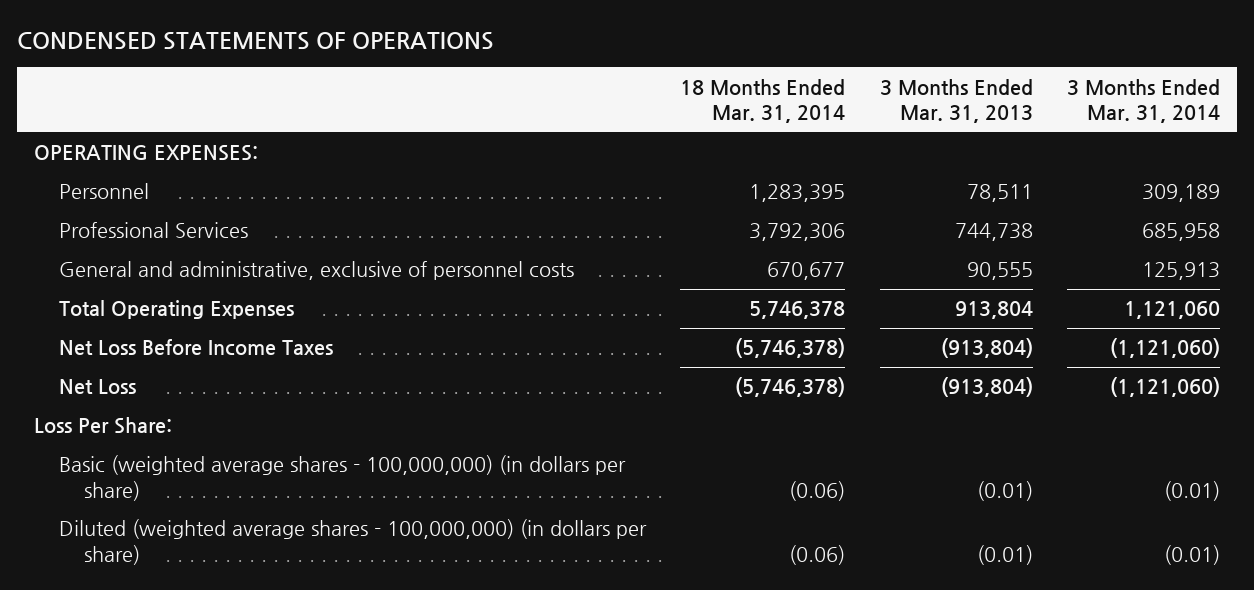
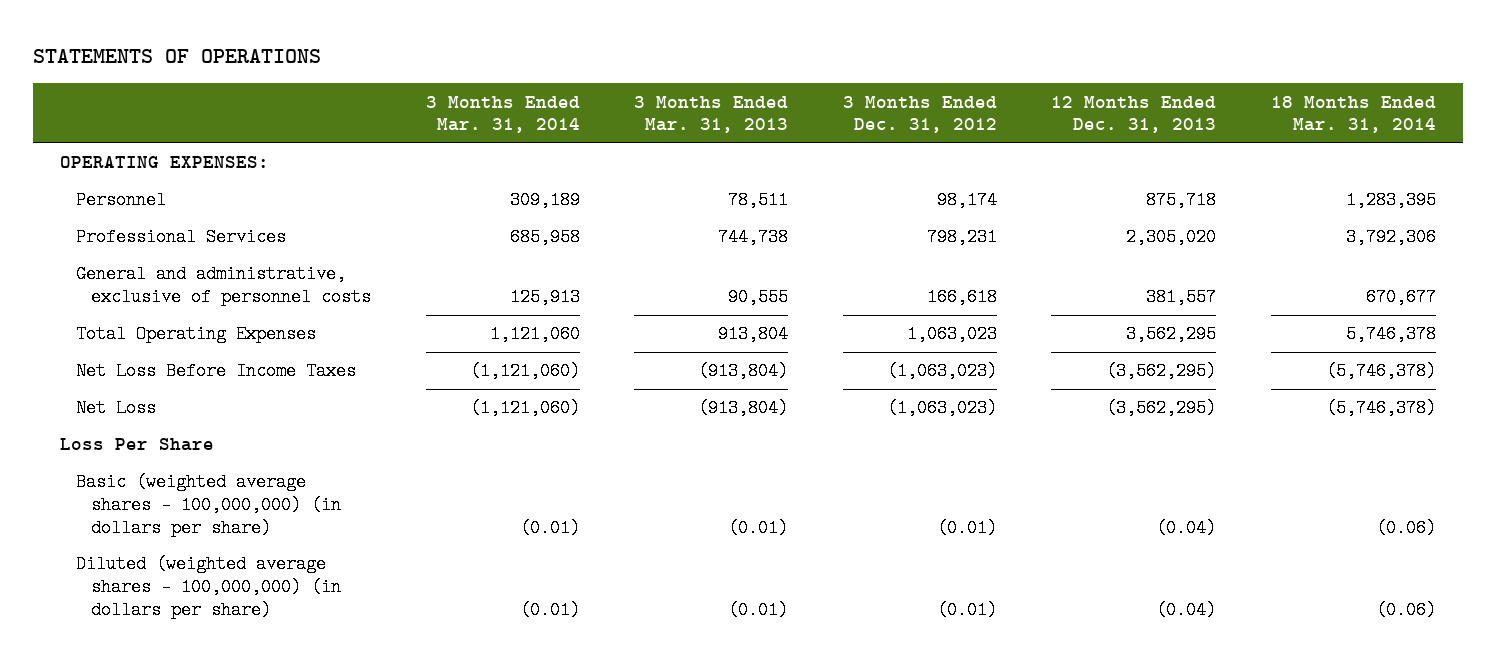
[17,31,495,50] CONDENSED STATEMENTS OF OPERATIONS -> [32,49,321,64] STATEMENTS OF OPERATIONS
none -> [842,95,997,134] 3 Months Ended Dec. 31, 2012
none -> [1051,95,1217,134] 12 Months Ended Dec. 31, 2013
[34,417,173,435] Loss Per Share: -> [60,438,215,452] Loss Per Share

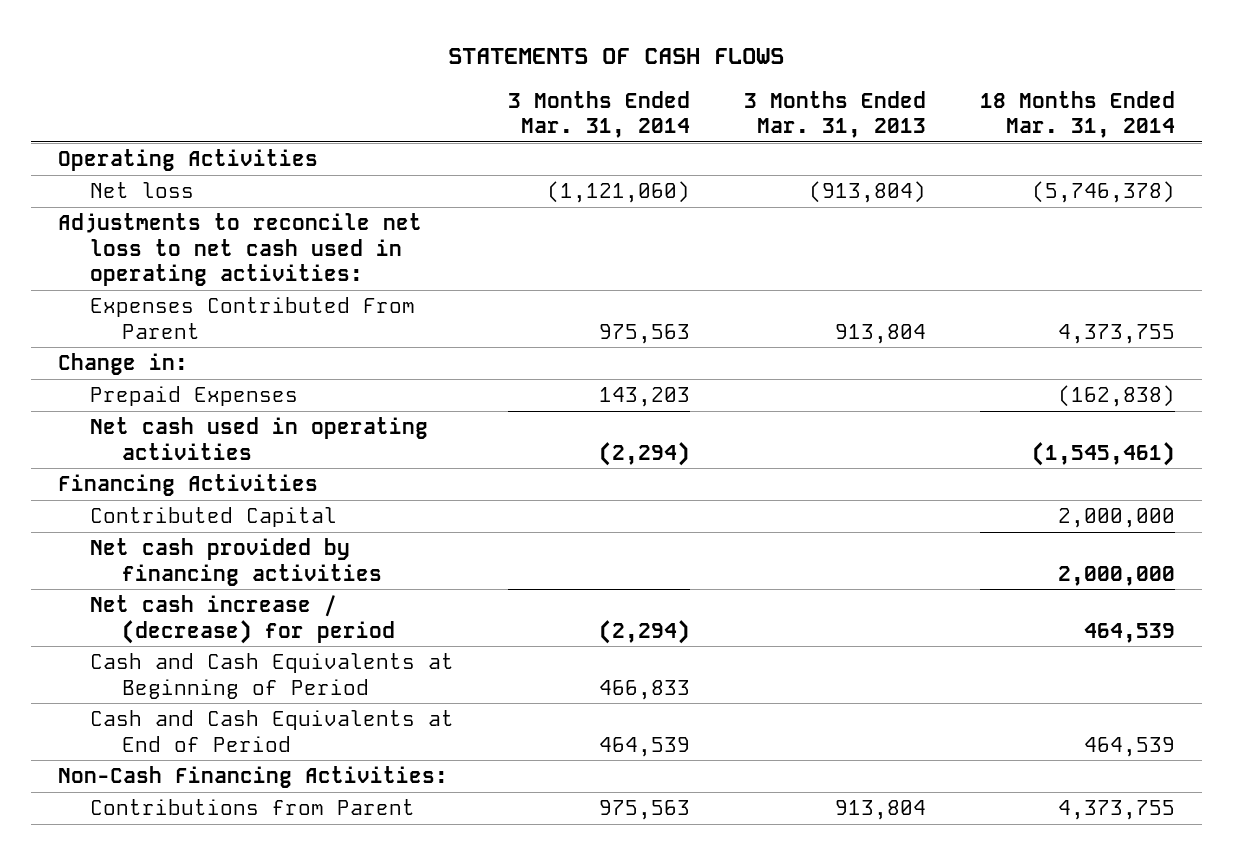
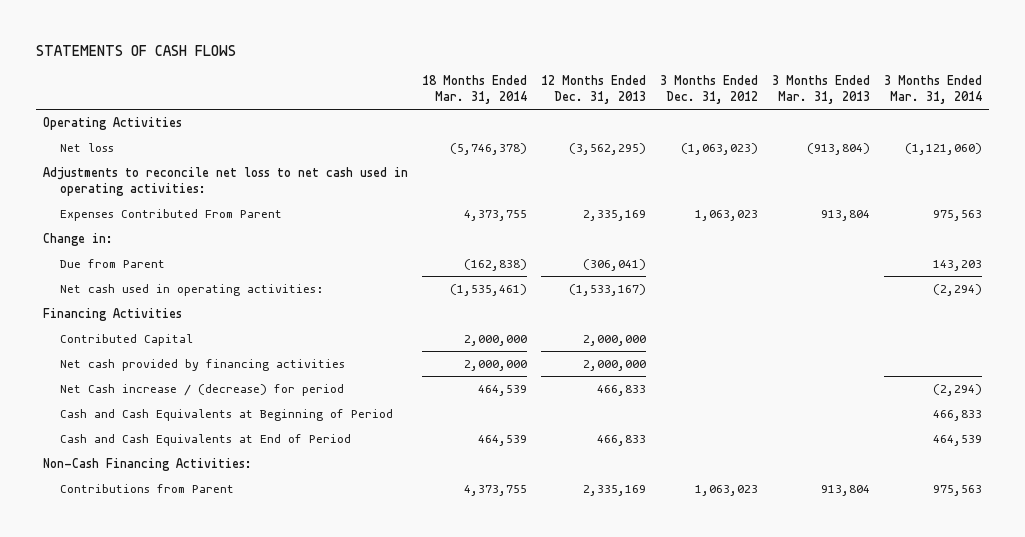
none -> [540,74,646,105] 12 Months Ended Dec. 31, 2013
none -> [659,74,758,105] 3 Months Ended Dec. 31, 2012
[89,386,298,407] Prepaid Expenses -> [60,258,166,268] Due from Parent
[89,417,428,460] Net cash used in operating activities -> [60,283,324,296] Net cash used in operating activities:
[1031,441,1175,466] (1,545,461) -> [450,283,528,296] (1,535,461)
[89,595,395,644] Net cash increase / (decrease) for period -> [60,383,345,396] Net Cash increase / (decrease) for period

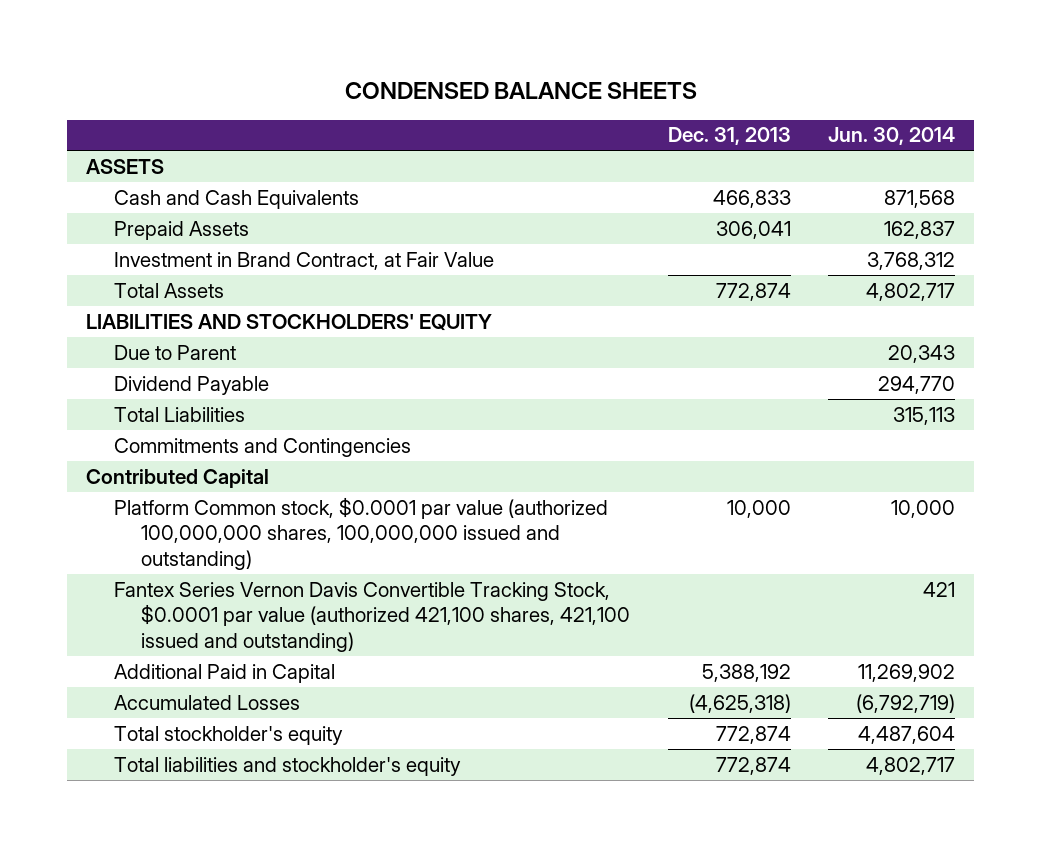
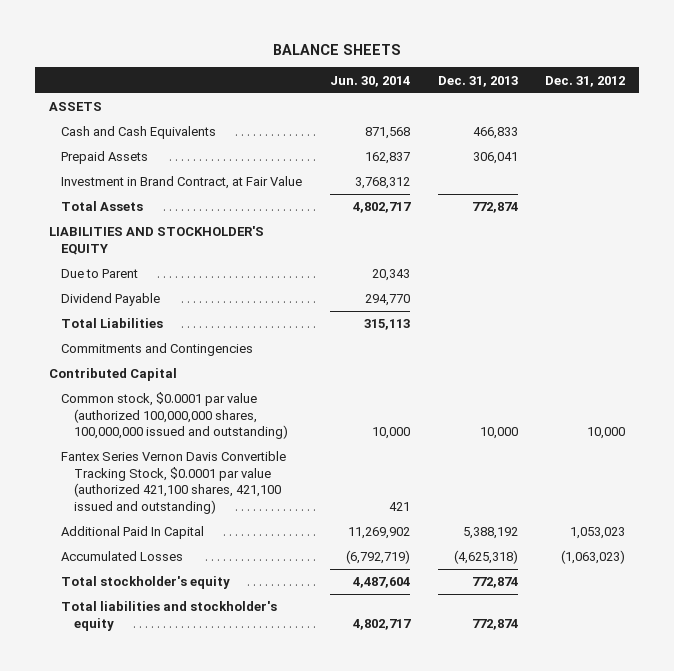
[344,82,697,100] CONDENSED BALANCE SHEETS -> [272,43,401,55] BALANCE SHEETS
none -> [545,75,626,87] Dec. 31, 2012
[86,313,493,331] LIABILITIES AND STOCKHOLDERS' EQUITY -> [48,226,264,255] LIABILITIES AND STOCKHOLDER'S EQUITY
[113,496,608,570] Platform Common stock, $0.0001 par value (authorized 100,000,000 shares, 100,000,000 issued and outstanding) -> [61,392,289,440] Common stock, $0.0001 par value (authorized 100,000,000 shares, 100,000,000 issued and outstanding)
[113,663,335,683] Additional Paid in Capital -> [61,526,205,540] Additional Paid In Capital

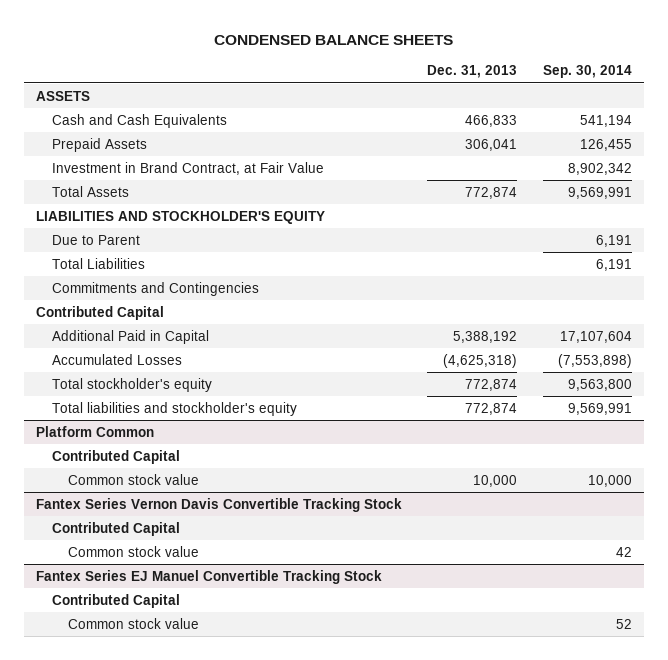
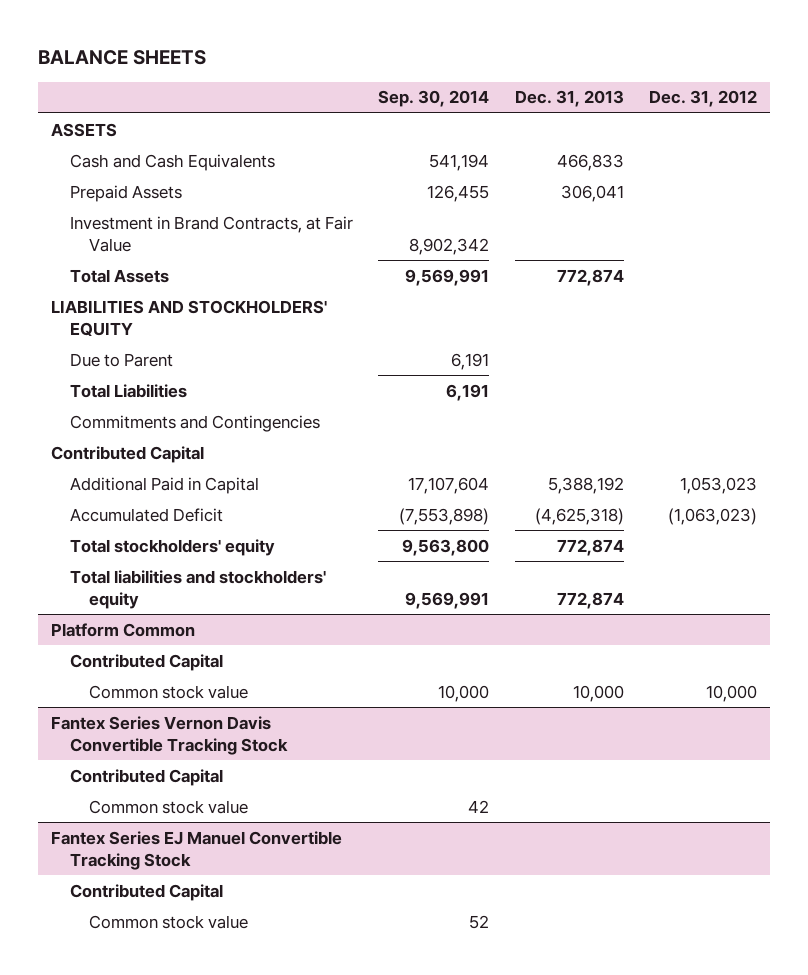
[213,34,453,45] CONDENSED BALANCE SHEETS -> [37,50,206,66] BALANCE SHEETS
none -> [649,90,758,108] Dec. 31, 2012
[52,161,325,175] Investment in Brand Contract, at Fair Value -> [69,215,353,252] Investment in Brand Contracts, at Fair Value
[36,210,326,224] LIABILITIES AND STOCKHOLDER'S EQUITY -> [50,299,327,336] LIABILITIES AND STOCKHOLDERS' EQUITY
[52,353,183,365] Accumulated Losses -> [69,507,223,522] Accumulated Deficit
[52,377,213,392] Total stockholder's equity -> [69,538,275,556] Total stockholders' equity
[52,401,298,416] Total liabilities and stockholder's equity -> [69,569,326,609] Total liabilities and stockholders' equity

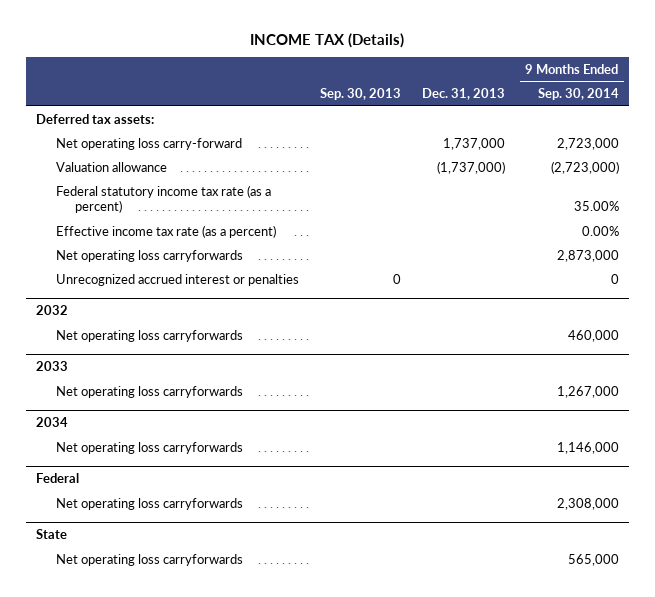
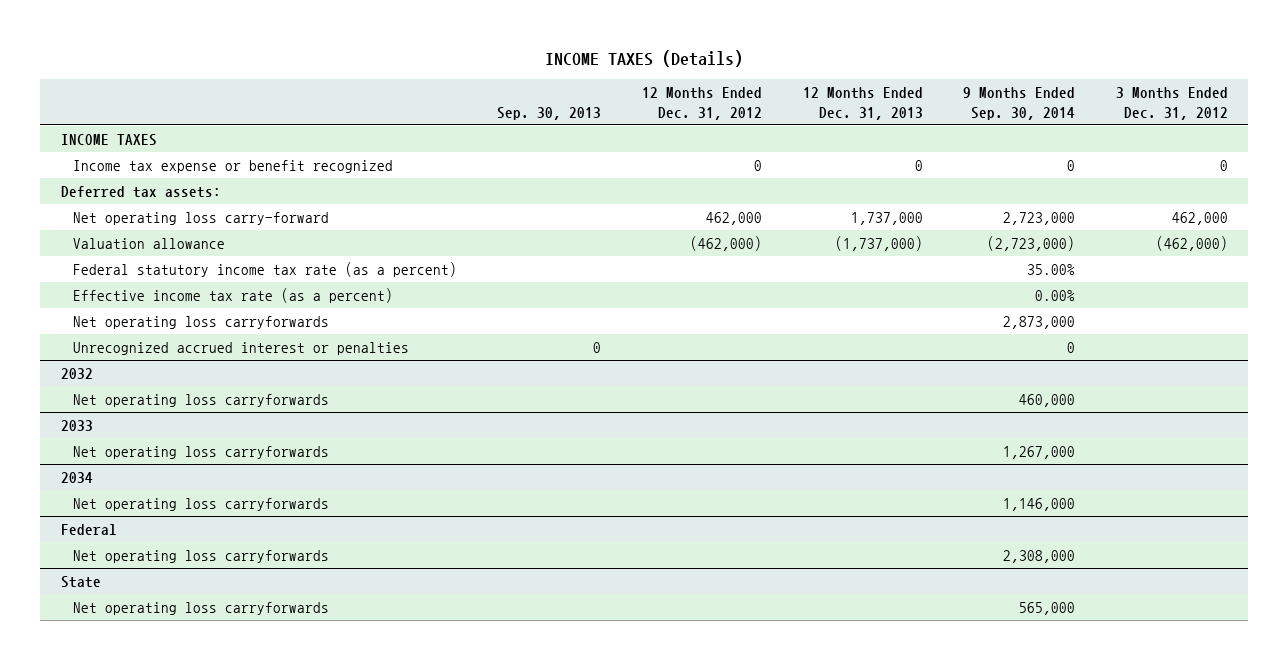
[250,32,405,48] INCOME TAX (Details) -> [545,49,744,67] INCOME TAXES (Details)
[421,88,505,101] Dec. 31, 2013 -> none
none -> [641,87,762,120] 12 Months Ended Dec. 31, 2012
none -> [802,87,923,120] 12 Months Ended Dec. 31, 2013
none -> [1115,87,1228,120] 3 Months Ended Dec. 31, 2012
none -> [60,133,157,146] INCOME TAXES
none -> [72,159,393,173] Income tax expense or benefit recognized

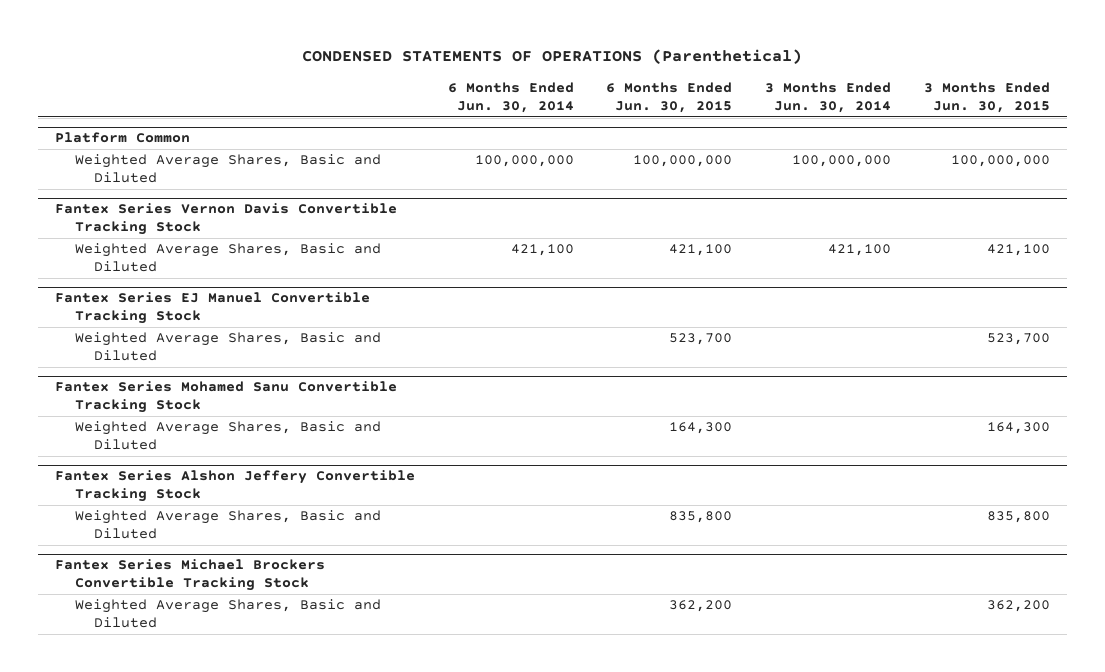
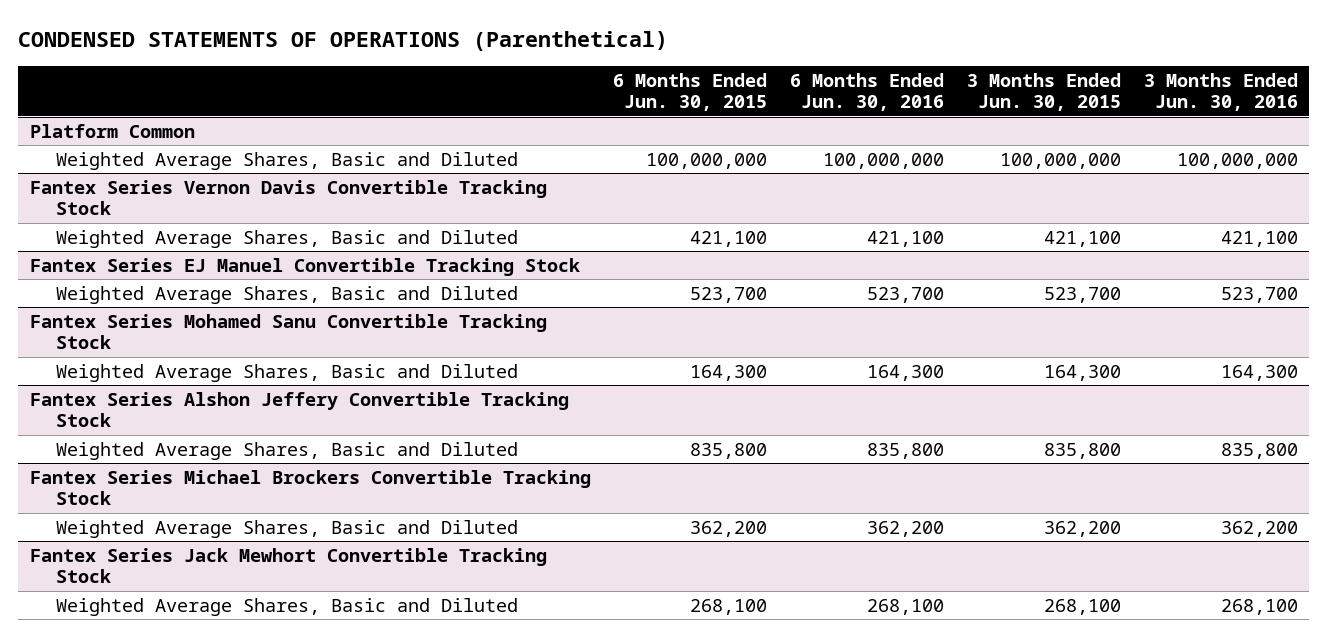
[447,81,574,113] 6 Months Ended Jun. 30, 2014 -> none
[765,81,892,113] 3 Months Ended Jun. 30, 2014 -> none
none -> [790,72,945,112] 6 Months Ended Jun. 30, 2016
none -> [1143,72,1298,112] 3 Months Ended Jun. 30, 2016
none -> [29,547,547,584] Fantex Series Jack Mewhort Convertible Tracking Stock
none -> [56,597,519,616] Weighted Average Shares, Basic and Diluted

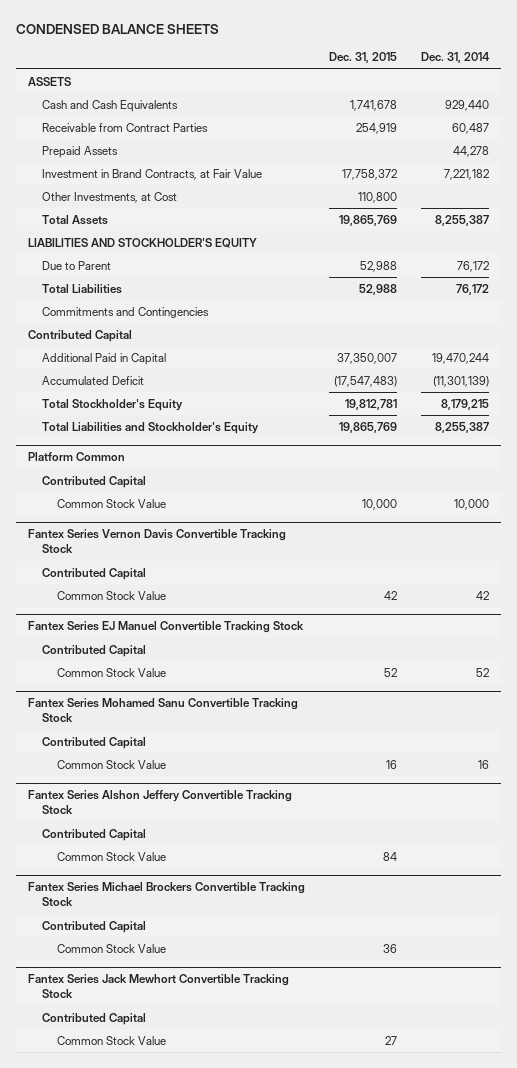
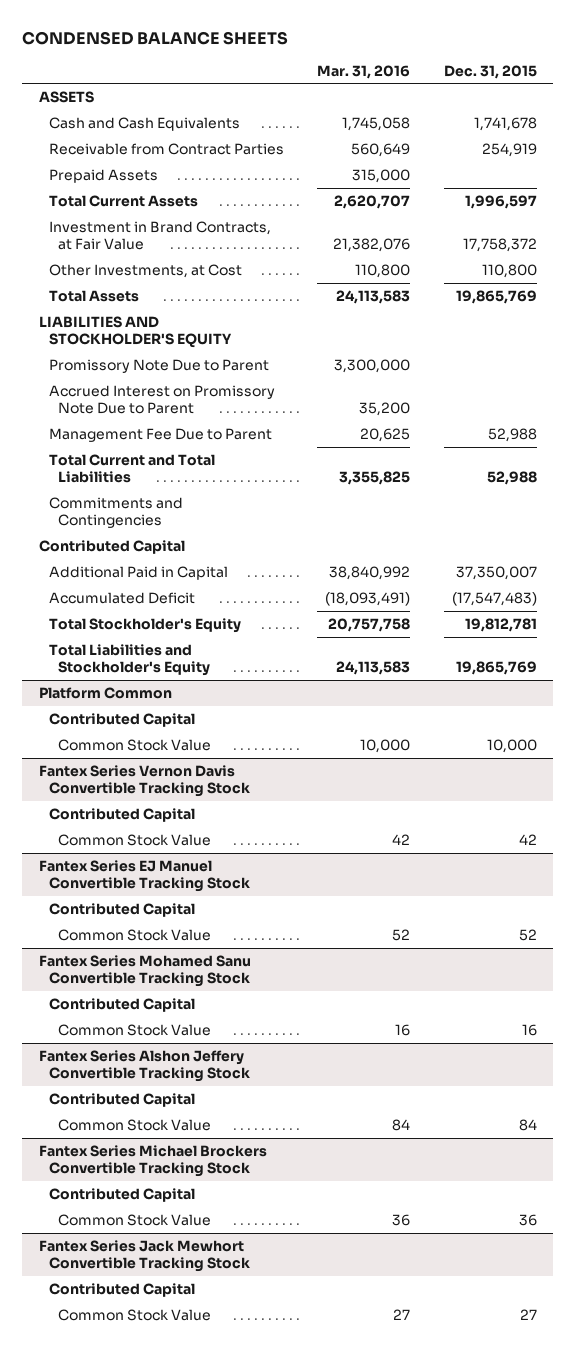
[420,52,490,64] Dec. 31, 2014 -> none
none -> [317,64,411,79] Mar. 31, 2016
none -> [48,194,198,207] Total Current Assets
none -> [48,358,269,373] Promissory Note Due to Parent
none -> [48,384,275,415] Accrued Interest on Promissory Note Due to Parent
[42,260,112,270] Due to Parent -> [48,427,272,442] Management Fee Due to Parent
[42,283,123,294] Total Liabilities -> [48,453,215,484] Total Current and Total Liabilities

